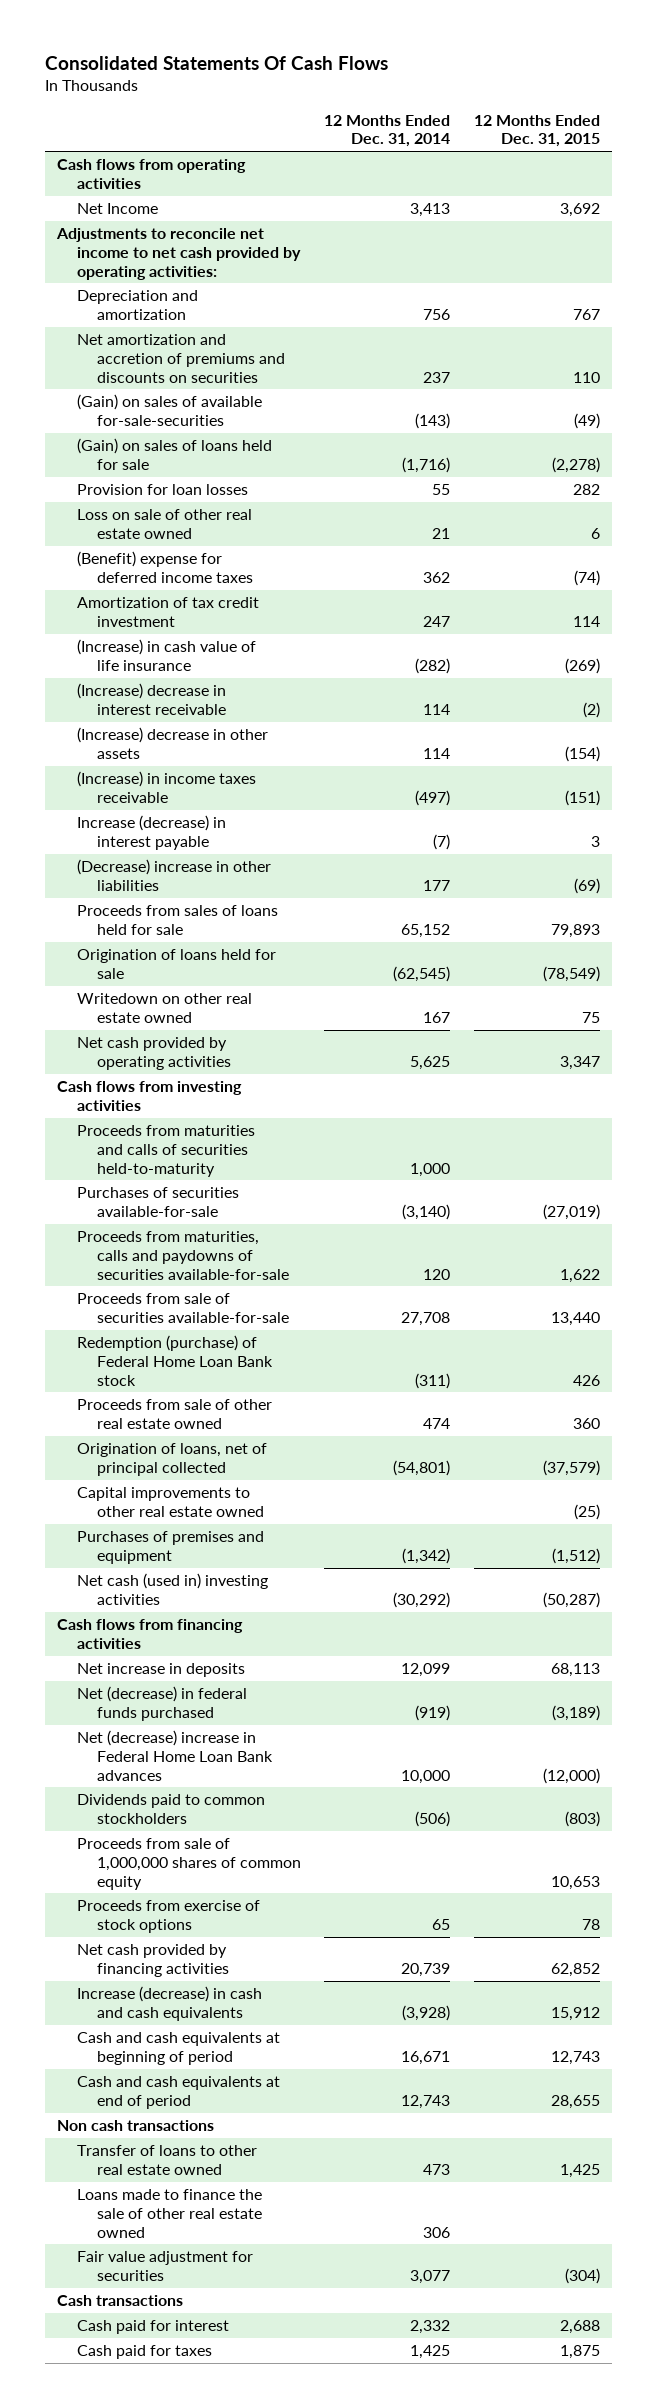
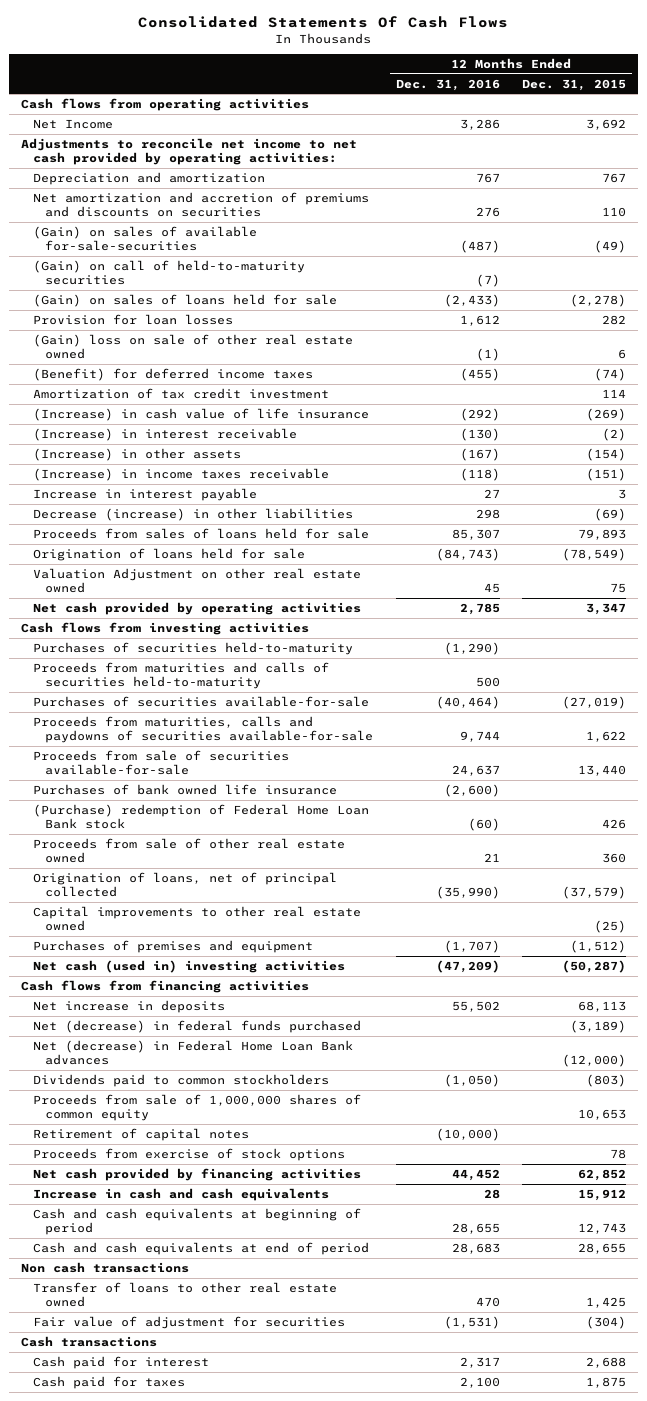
[324,114,451,148] 12 Months Ended Dec. 31, 2014 -> none
none -> [395,78,500,91] Dec. 31, 2016
none -> [32,259,305,286] (Gain) on call of held-to-maturity securities
[76,509,252,540] Loss on sale of other real estate owned -> [32,333,353,360] (Gain) loss on sale of other real estate owned
[76,551,253,584] (Benefit) expense for deferred income taxes -> [32,367,313,381] (Benefit) for deferred income taxes
[76,683,226,716] (Increase) decrease in interest receivable -> [32,427,297,441] (Increase) in interest receivable
[76,727,268,760] (Increase) decrease in other assets -> [32,447,241,461] (Increase) in other assets
[76,815,226,851] Increase (decrease) in interest payable -> [32,487,257,501] Increase in interest payable
[76,859,271,892] (Decrease) increase in other liabilities -> [32,507,353,521] Decrease (increase) in other liabilities
[76,993,252,1024] Writedown on other real estate owned -> [32,567,361,594] Valuation Adjustment on other real estate owned
none -> [32,641,353,655] Purchases of securities held-to-maturity
none -> [32,783,337,795] Purchases of bank owned life insurance
[76,1335,273,1386] Redemption (purchase) of Federal Home Loan Bank stock -> [32,803,369,830] (Purchase) redemption of Federal Home Loan Bank stock
[76,1730,273,1781] Net (decrease) increase in Federal Home Loan Bank advances -> [32,1039,353,1066] Net (decrease) in Federal Home Loan Bank advances
none -> [32,1127,249,1141] Retirement of capital notes
[76,1986,262,2022] Increase (decrease) in cash and cash equivalents -> [32,1187,329,1201] Increase in cash and cash equivalents
[76,2189,262,2238] Loans made to finance the sale of other real estate owned -> none
[76,2251,253,2282] Fair value adjustment for securities -> [32,1315,345,1329] Fair value of adjustment for securities

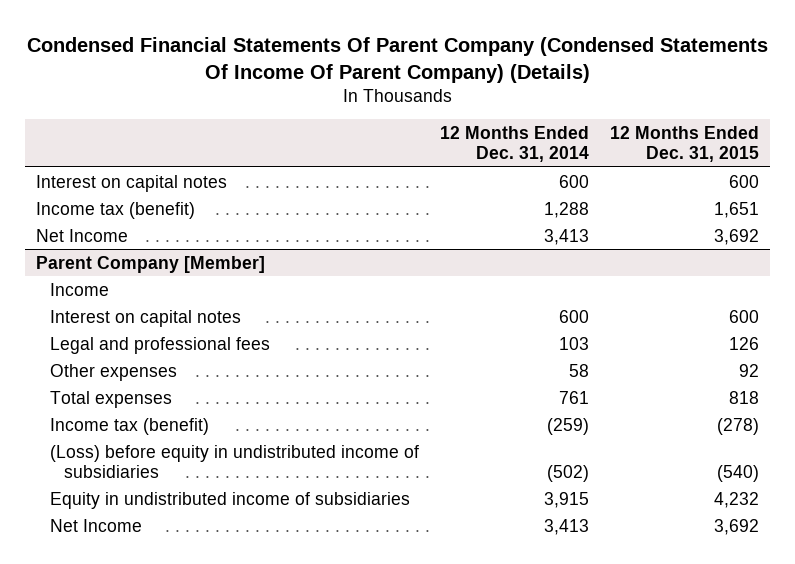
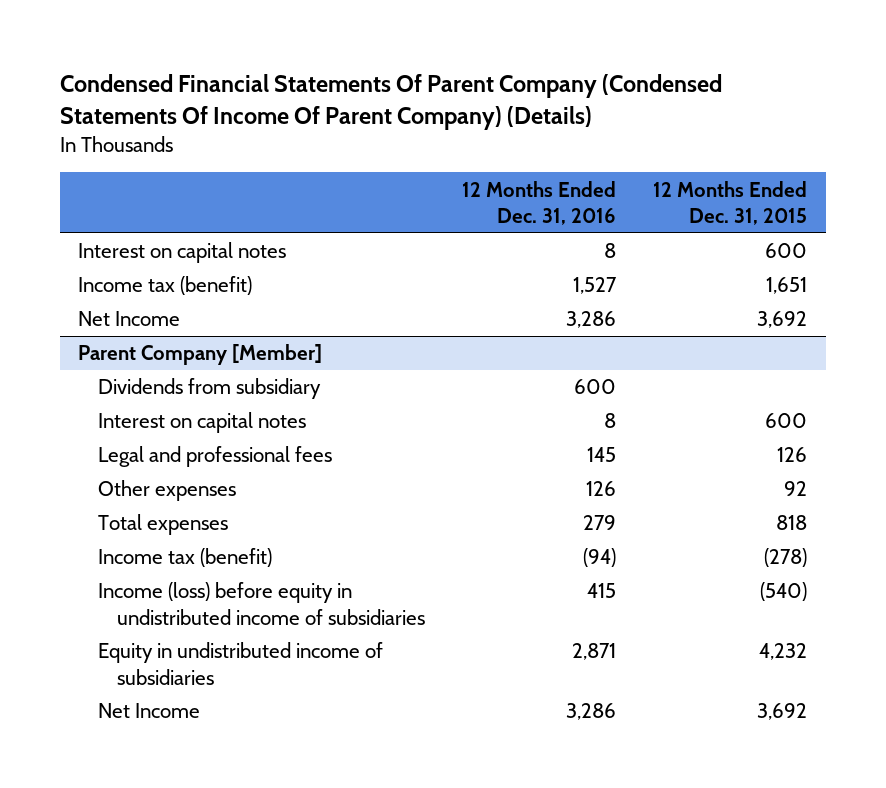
[440,125,590,163] 12 Months Ended Dec. 31, 2014 -> none
none -> [461,180,616,225] 12 Months Ended Dec. 31, 2016
[49,282,109,296] Income -> none
none -> [97,378,321,400] Dividends from subsidiary
[49,444,419,478] (Loss) before equity in undistributed income of subsidiaries -> [97,582,425,625] Income (loss) before equity in undistributed income of subsidiaries

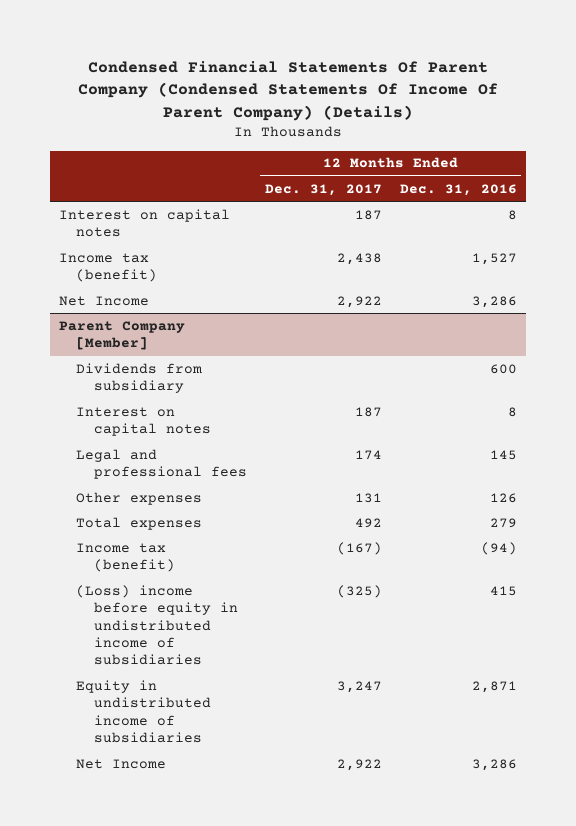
[653,180,808,225] 12 Months Ended Dec. 31, 2015 -> none
none -> [264,183,382,196] Dec. 31, 2017
[97,582,425,625] Income (loss) before equity in undistributed income of subsidiaries -> [76,584,238,666] (Loss) income before equity in undistributed income of subsidiaries

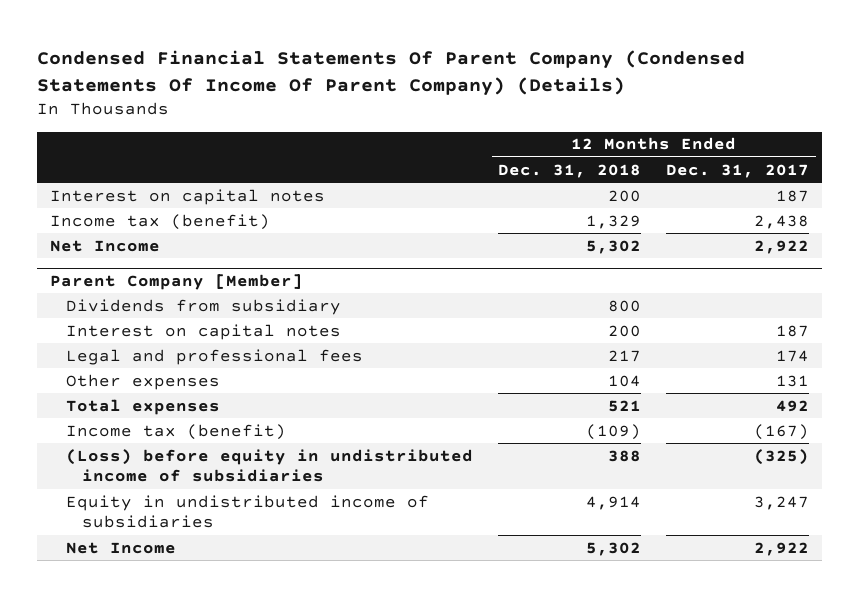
[399,183,517,196] Dec. 31, 2016 -> none
none -> [498,163,642,178] Dec. 31, 2018
[76,584,238,666] (Loss) income before equity in undistributed income of subsidiaries -> [65,448,473,483] (Loss) before equity in undistributed income of subsidiaries

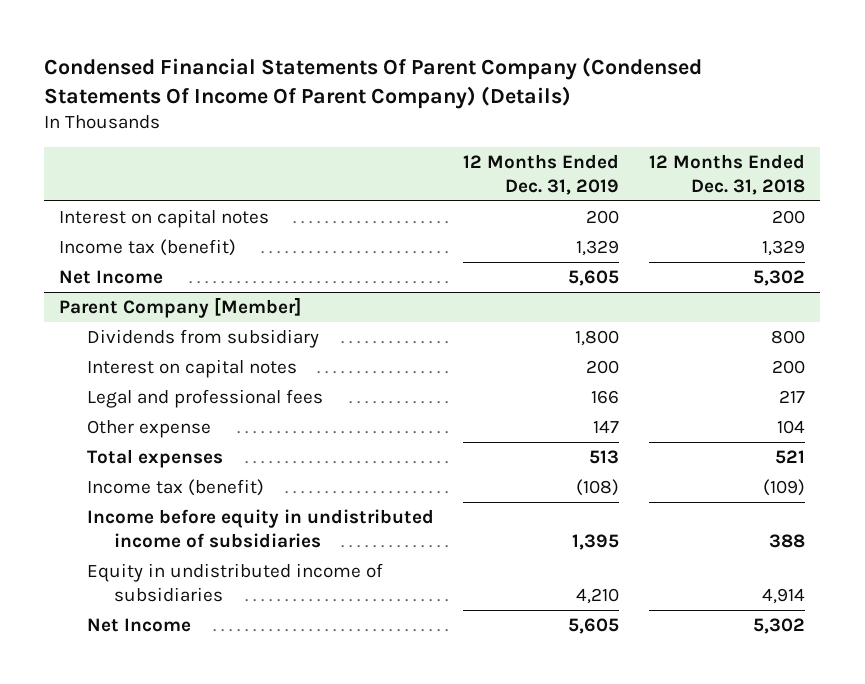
[666,163,810,178] Dec. 31, 2017 -> none
none -> [463,153,620,195] 12 Months Ended Dec. 31, 2019
[65,373,220,390] Other expenses -> [86,419,211,438] Other expense
[65,448,473,483] (Loss) before equity in undistributed income of subsidiaries -> [86,508,434,548] Income before equity in undistributed income of subsidiaries

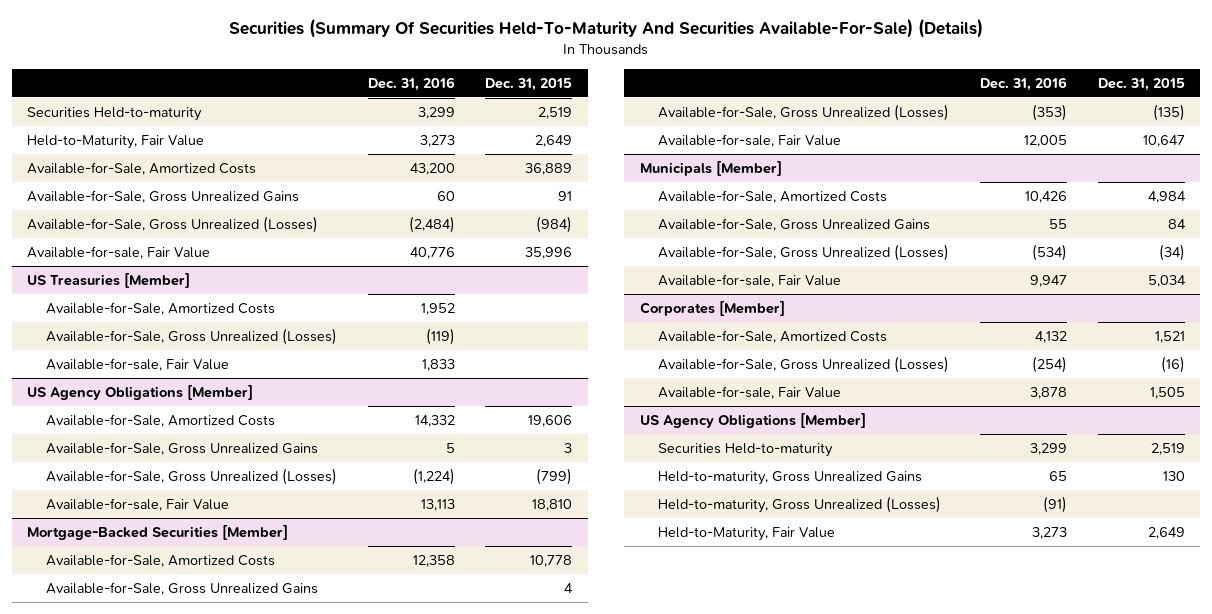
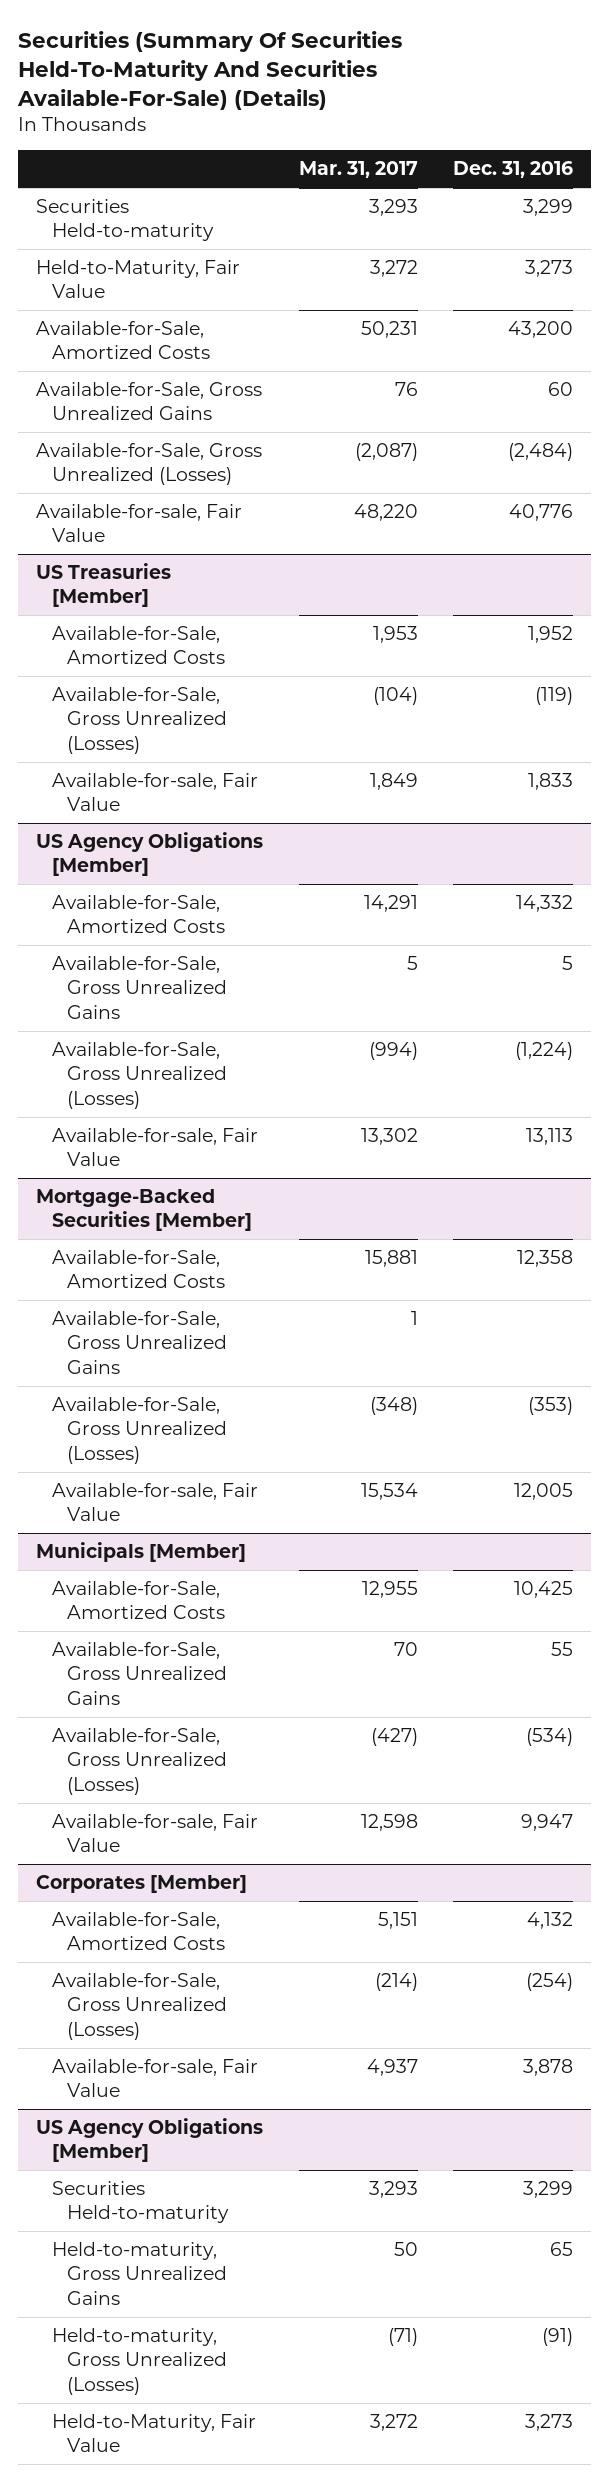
[485,77,573,91] Dec. 31, 2015 -> none
none -> [298,161,418,179] Mar. 31, 2017
[1024,190,1067,203] 10,426 -> [514,1581,574,1599] 10,425

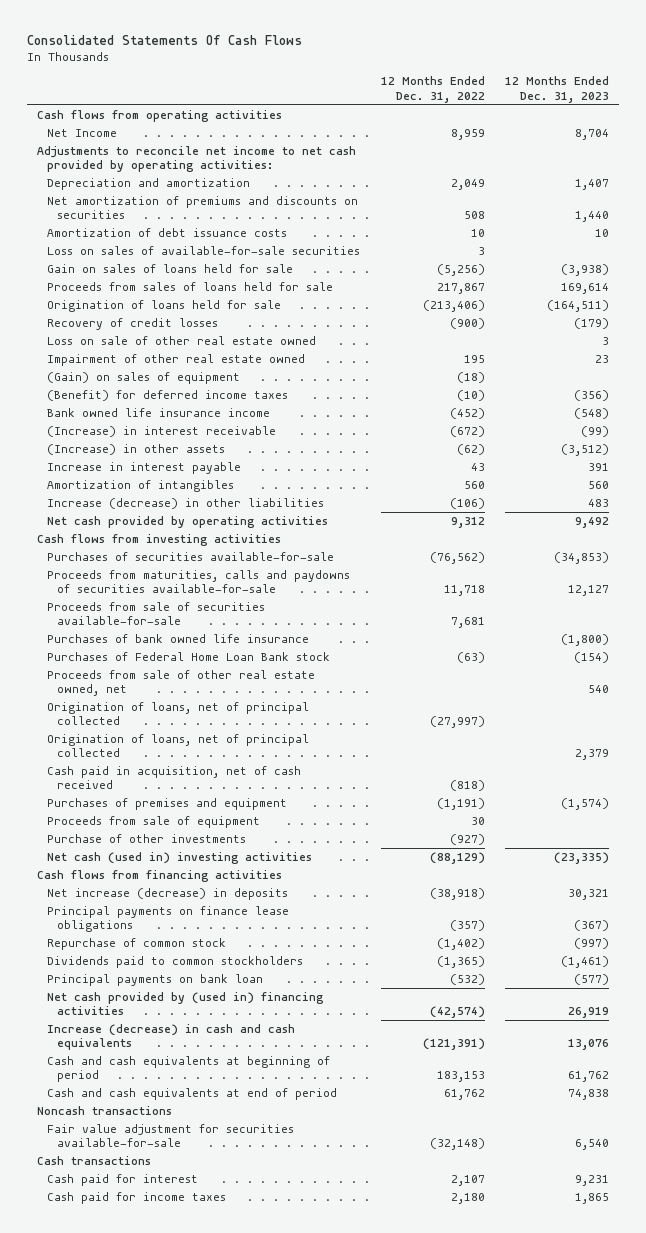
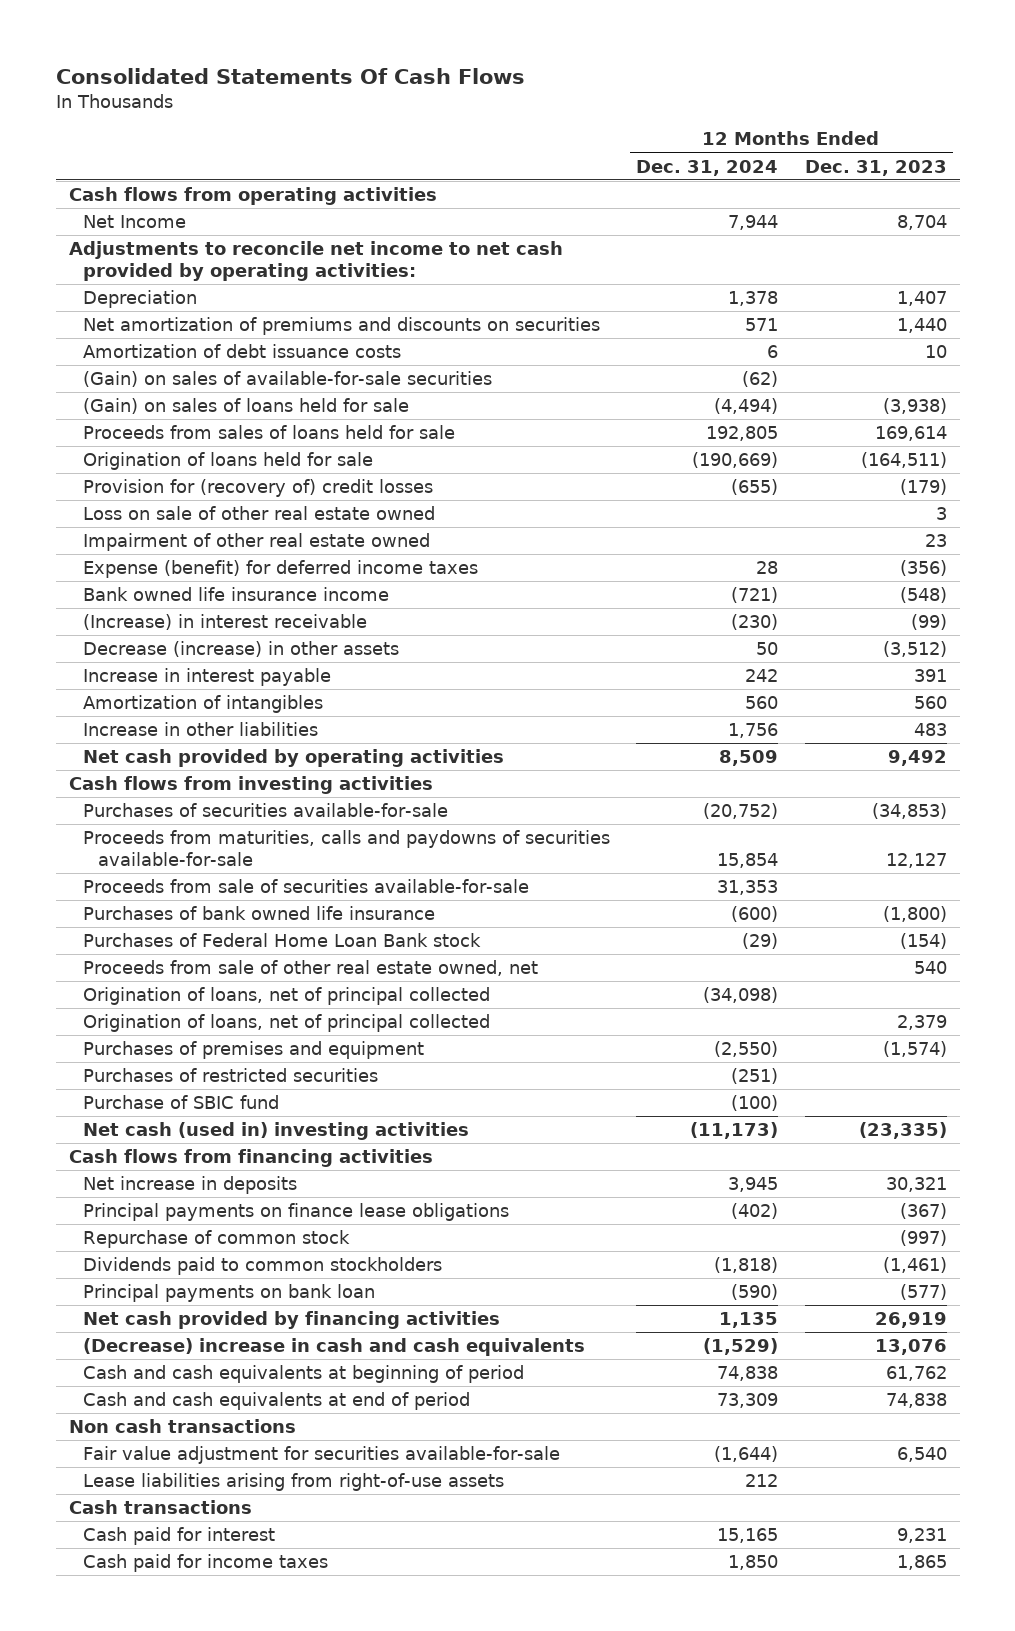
[380,76,485,103] 12 Months Ended Dec. 31, 2022 -> none
none -> [636,159,779,176] Dec. 31, 2024
[47,177,251,190] Depreciation and amortization -> [83,290,198,309] Depreciation
[47,245,361,255] Loss on sales of available-for-sale securities -> [83,371,493,388] (Gain) on sales of available-for-sale securities
[47,263,294,273] Gain on sales of loans held for sale -> [83,398,410,415] (Gain) on sales of loans held for sale
[47,317,219,330] Recovery of credit losses -> [83,479,434,498] Provision for (recovery of) credit losses
[47,371,241,384] (Gain) on sales of equipment -> none
[47,389,289,401] (Benefit) for deferred income taxes -> [83,560,479,579] Expense (benefit) for deferred income taxes
[47,443,226,455] (Increase) in other assets -> [83,641,400,658] Decrease (increase) in other assets
[47,497,325,509] Increase (decrease) in other liabilities -> [83,722,319,737] Increase in other liabilities
[47,765,302,790] Cash paid in acquisition, net of cash received -> none
[47,815,261,828] Proceeds from sale of equipment -> none
none -> [83,1068,379,1083] Purchases of restricted securities
[47,833,247,843] Purchase of other investments -> [83,1095,280,1110] Purchase of SBIC fund
[47,887,289,900] Net increase (decrease) in deposits -> [83,1176,298,1195] Net increase in deposits
[47,991,325,1016] Net cash provided by (used in) financing activities -> [83,1311,501,1330] Net cash provided by financing activities
[47,1023,296,1051] Increase (decrease) in cash and cash equivalents -> [83,1338,586,1357] (Decrease) increase in cash and cash equivalents
[36,1105,172,1115] Noncash transactions -> [68,1419,296,1434] Non cash transactions
none -> [83,1473,505,1492] Lease liabilities arising from right-of-use assets

